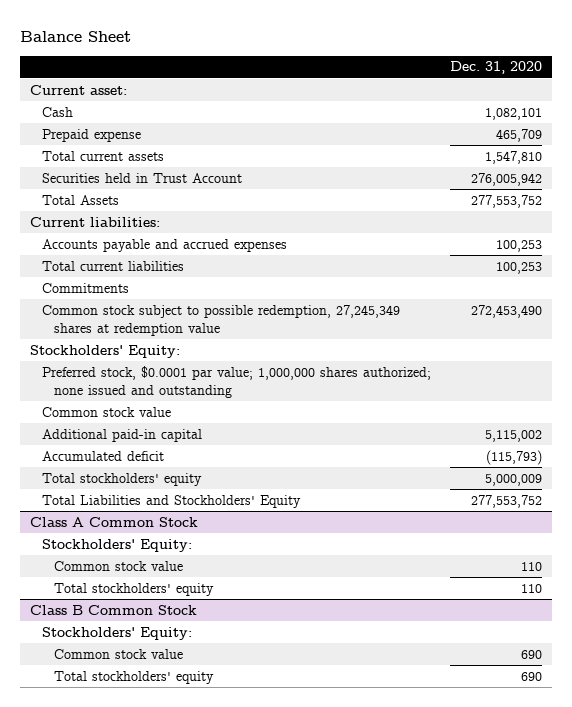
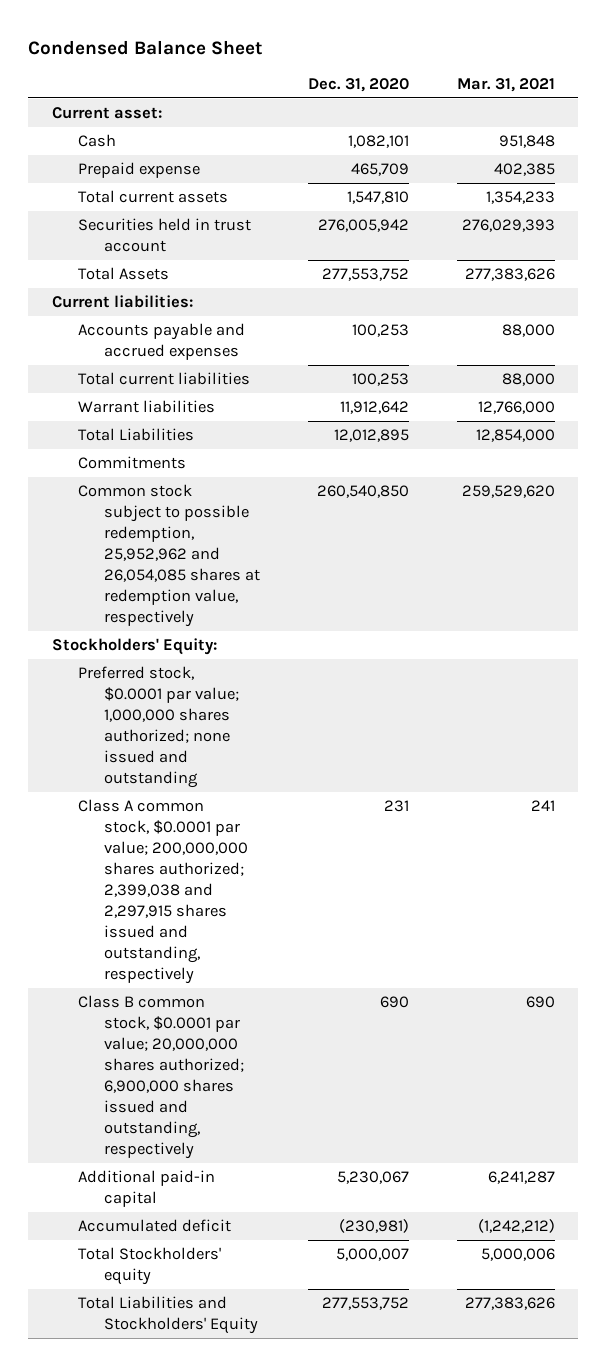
[19,30,131,42] Balance Sheet -> [27,39,263,55] Condensed Balance Sheet
none -> [456,78,555,93] Mar. 31, 2021
[41,172,242,183] Securities held in Trust Account -> [77,218,251,253] Securities held in trust account
none -> [77,400,215,414] Warrant liabilities
none -> [77,428,194,442] Total Liabilities
[41,304,400,336] Common stock subject to possible redemption, 27,245,349 shares at redemption value -> [77,484,260,628] Common stock subject to possible redemption, 25,952,962 and 26,054,085 shares at redemption value, respectively
[471,304,543,318] 272,453,490 -> [316,485,409,499] 260,540,850
[41,406,171,417] Common stock value -> none
none -> [77,799,248,985] Class A common stock, $0.0001 par value; 200,000,000 shares authorized; 2,399,038 and 2,297,915 shares issued and outstanding, respectively
none -> [77,995,244,1160] Class B common stock, $0.0001 par value; 20,000,000 shares authorized; 6,900,000 shares issued and outstanding, respectively
[485,429,543,442] 5,115,002 -> [336,1171,409,1185] 5,230,067
[486,449,543,465] (115,793) -> [338,1219,409,1234] (230,981)
[41,472,202,486] Total stockholders' equity -> [77,1247,221,1286] Total Stockholders' equity
[485,473,543,486] 5,000,009 -> [335,1248,409,1262] 5,000,007
[29,516,198,527] Class A Common Stock -> none
[41,538,192,552] Stockholders' Equity: -> none
[53,560,183,571] Common stock value -> none
[53,582,214,596] Total stockholders' equity -> none
[29,604,197,615] Class B Common Stock -> none
[41,626,192,640] Stockholders' Equity: -> none
[53,648,183,659] Common stock value -> none
[53,670,214,684] Total stockholders' equity -> none

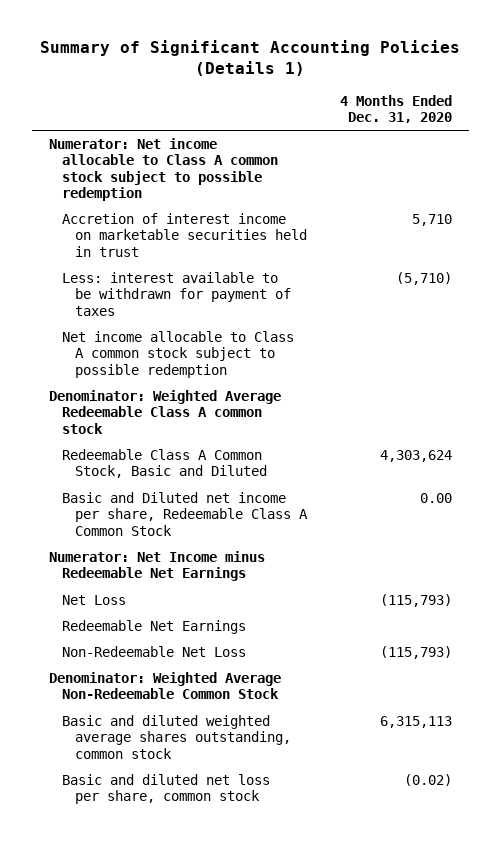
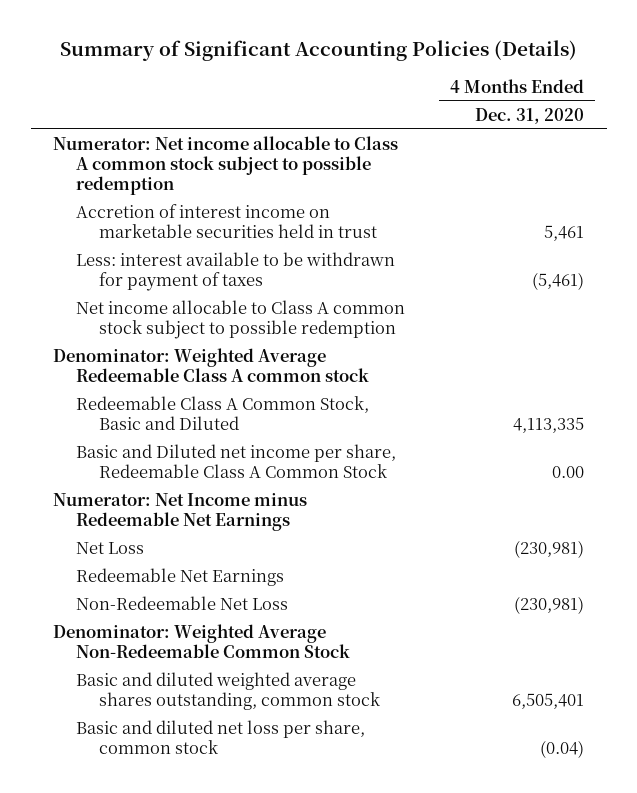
[40,40,461,77] Summary of Significant Accounting Policies (Details 1) -> [59,40,577,62] Summary of Significant Accounting Policies (Details)
[412,214,453,227] 5,710 -> [544,225,585,242] 5,461
[396,272,453,286] (5,710) -> [532,272,585,291] (5,461)
[380,450,453,463] 4,303,624 -> [513,417,585,434] 4,113,335
[380,594,453,608] (115,793) -> [514,540,585,559] (230,981)
[380,646,453,660] (115,793) -> [514,596,585,615] (230,981)
[380,716,453,729] 6,315,113 -> [512,693,585,710] 6,505,401
[404,774,453,787] (0.02) -> [540,740,585,759] (0.04)

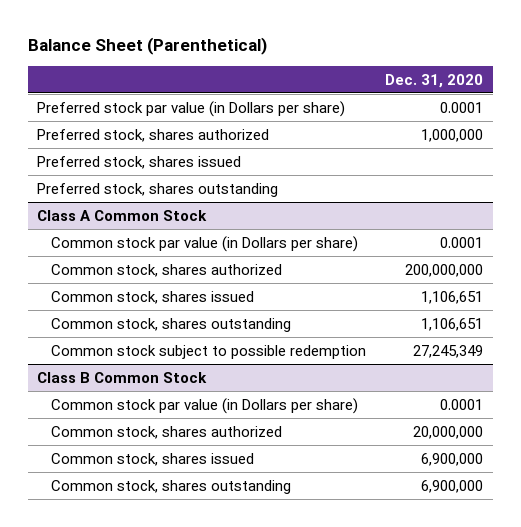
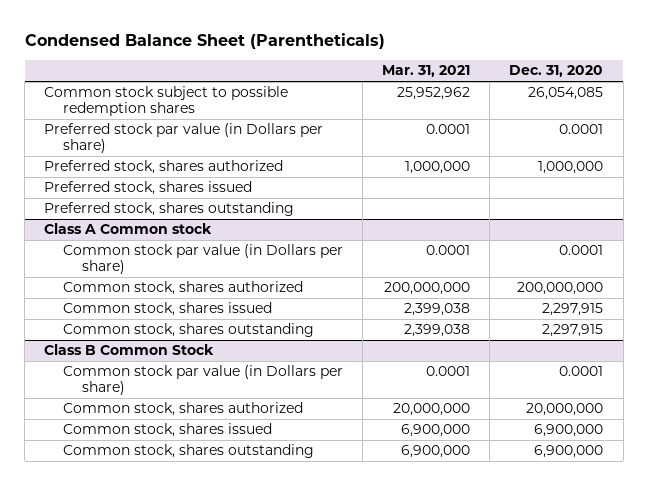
[28,37,268,56] Balance Sheet (Parenthetical) -> [24,33,385,50] Condensed Balance Sheet (Parentheticals)
none -> [382,65,471,78] Mar. 31, 2021
none -> [44,86,289,117] Common stock subject to possible redemption shares
[37,209,208,221] Class A Common Stock -> [44,223,213,235] Class A Common stock
[51,344,367,359] Common stock subject to possible redemption -> none
[421,290,484,304] 1,106,651 -> [542,303,604,317] 2,297,915
[421,317,484,331] 1,106,651 -> [542,324,604,338] 2,297,915

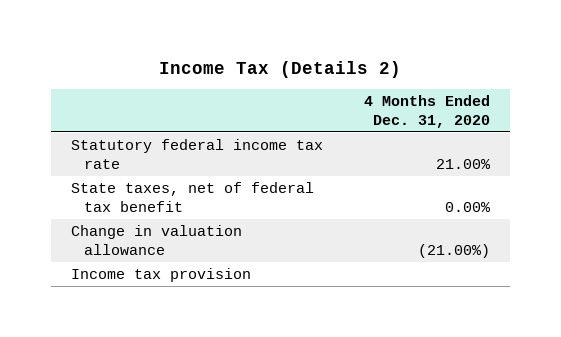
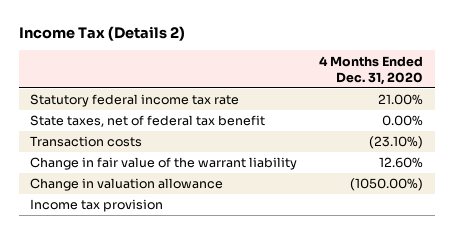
none -> [29,136,142,148] Transaction costs
none -> [29,157,297,171] Change in fair value of the warrant liability
[417,243,490,258] (21.00%) -> [350,178,424,192] (1050.00%)

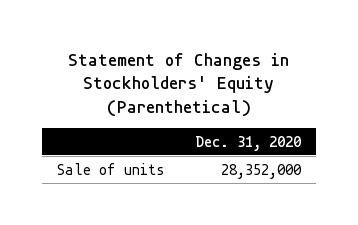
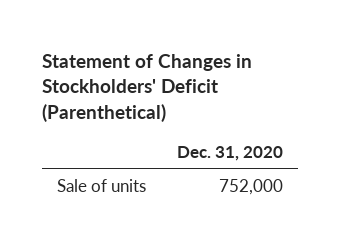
[68,52,290,117] Statement of Changes in Stockholders' Equity (Parenthetical) -> [41,53,252,123] Statement of Changes in Stockholders' Deficit (Parenthetical)
[220,163,302,179] 28,352,000 -> [218,179,283,196] 752,000

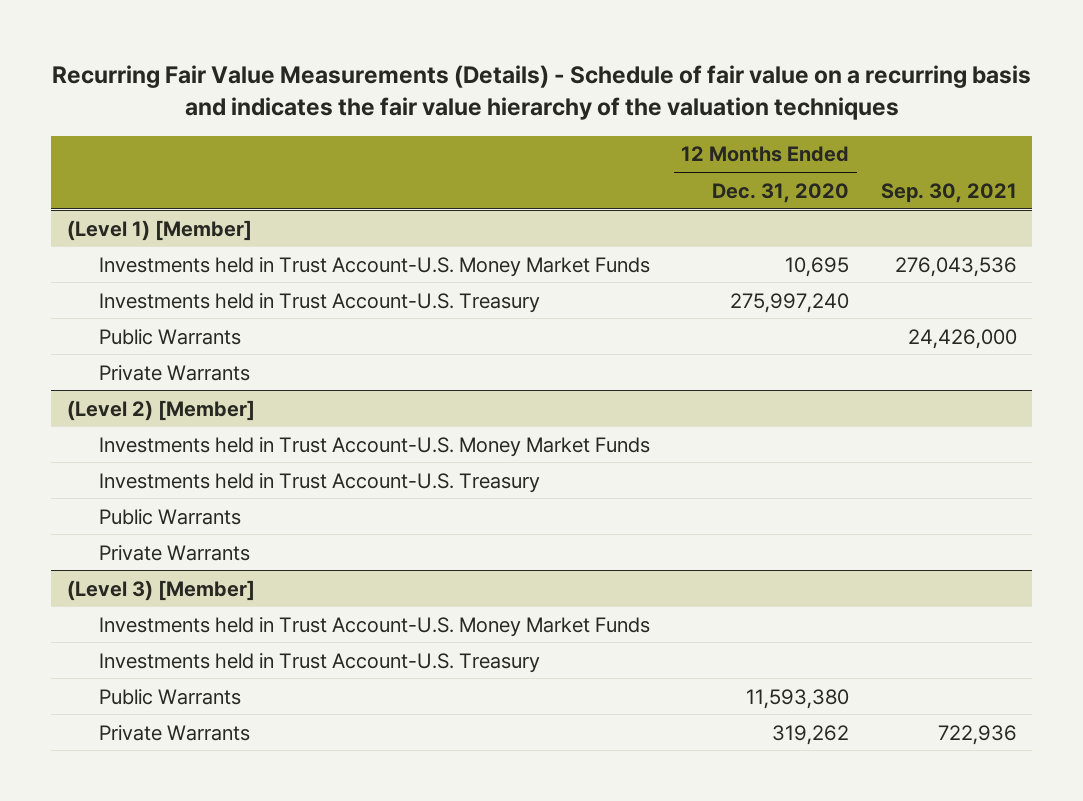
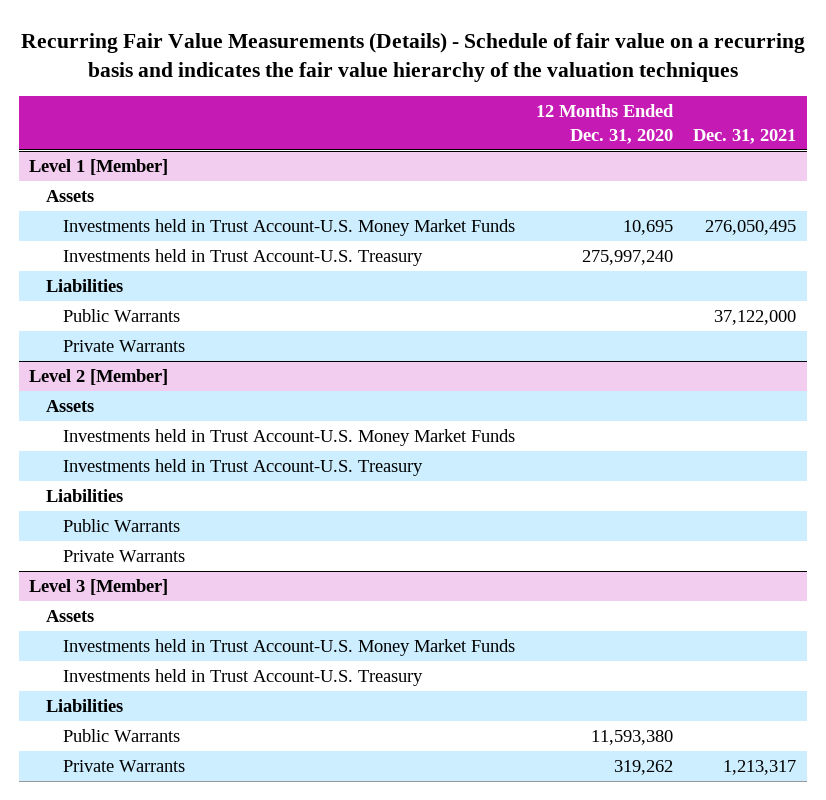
[880,182,1017,203] Sep. 30, 2021 -> none
none -> [693,128,797,144] Dec. 31, 2021
[66,219,252,241] (Level 1) [Member] -> [29,159,169,176] Level 1 [Member]
none -> [46,190,95,203] Assets
none -> [46,279,124,293] Liabilities
[66,399,255,421] (Level 2) [Member] -> [29,369,169,386] Level 2 [Member]
none -> [46,400,95,413] Assets
none -> [46,489,124,503] Liabilities
[66,579,255,601] (Level 3) [Member] -> [29,579,169,596] Level 3 [Member]
none -> [46,610,95,623] Assets
none -> [46,699,124,713] Liabilities

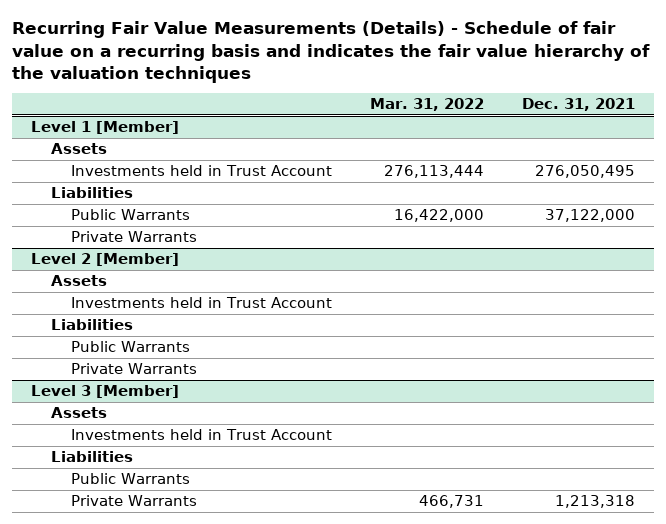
[535,103,674,144] 12 Months Ended Dec. 31, 2020 -> none
none -> [369,98,484,112] Mar. 31, 2022
[63,249,424,267] Investments held in Trust Account-U.S. Treasury -> none
[63,219,516,237] Investments held in Trust Account-U.S. Money Market Funds -> [70,165,332,177] Investments held in Trust Account
[63,459,424,477] Investments held in Trust Account-U.S. Treasury -> none
[63,429,516,447] Investments held in Trust Account-U.S. Money Market Funds -> [70,297,332,309] Investments held in Trust Account
[63,669,424,687] Investments held in Trust Account-U.S. Treasury -> none
[63,639,516,657] Investments held in Trust Account-U.S. Money Market Funds -> [70,429,332,441] Investments held in Trust Account
[723,760,797,776] 1,213,317 -> [555,495,636,509] 1,213,318

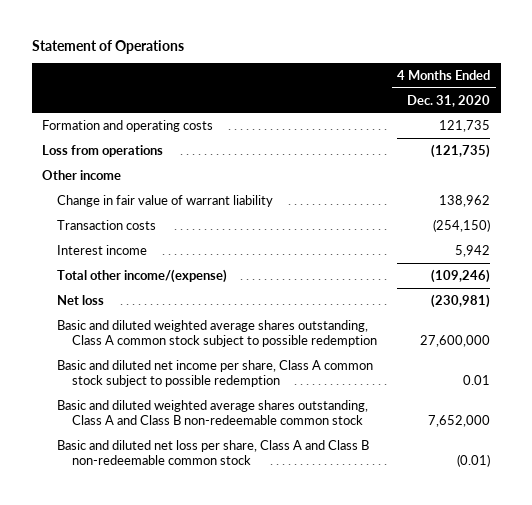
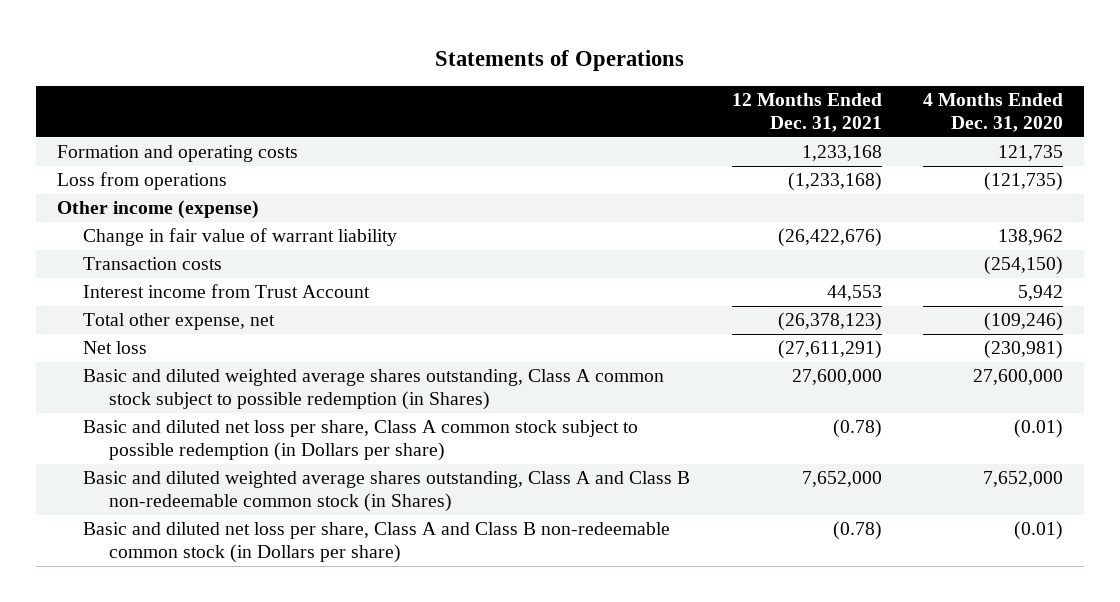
[31,39,184,54] Statement of Operations -> [435,50,685,72] Statements of Operations
none -> [731,93,882,133] 12 Months Ended Dec. 31, 2021
[41,169,121,180] Other income -> [56,200,259,220] Other income (expense)
[57,244,148,255] Interest income -> [82,284,370,299] Interest income from Trust Account
[57,268,228,283] Total other income/(expense) -> [82,313,275,331] Total other expense, net
[57,319,378,348] Basic and diluted weighted average shares outstanding, Class A common stock subject to possible redemption -> [82,369,664,411] Basic and diluted weighted average shares outstanding, Class A common stock subject to possible redemption (in Shares)
[57,359,374,388] Basic and diluted net income per share, Class A common stock subject to possible redemption -> [82,420,638,462] Basic and diluted net loss per share, Class A common stock subject to possible redemption (in Dollars per share)
[463,375,491,386] 0.01 -> [1014,419,1064,439] (0.01)
[57,399,369,426] Basic and diluted weighted average shares outstanding, Class A and Class B non-redeemable common stock -> [82,471,690,513] Basic and diluted weighted average shares outstanding, Class A and Class B non-redeemable common stock (in Shares)
[57,439,370,466] Basic and diluted net loss per share, Class A and Class B non-redeemable common stock -> [82,522,670,564] Basic and diluted net loss per share, Class A and Class B non-redeemable common stock (in Dollars per share)

